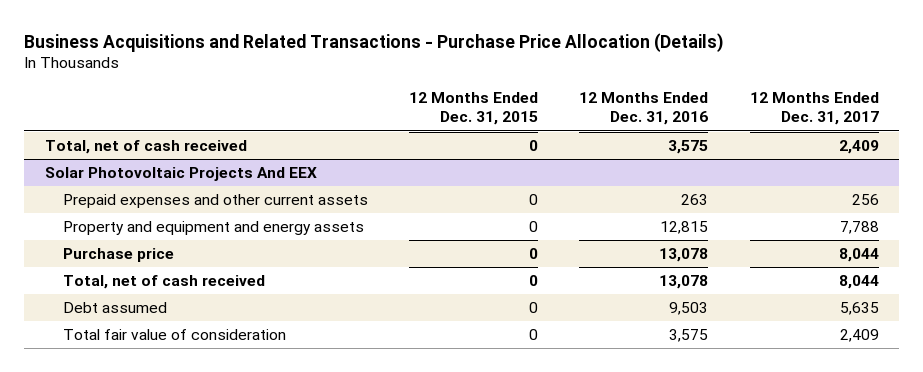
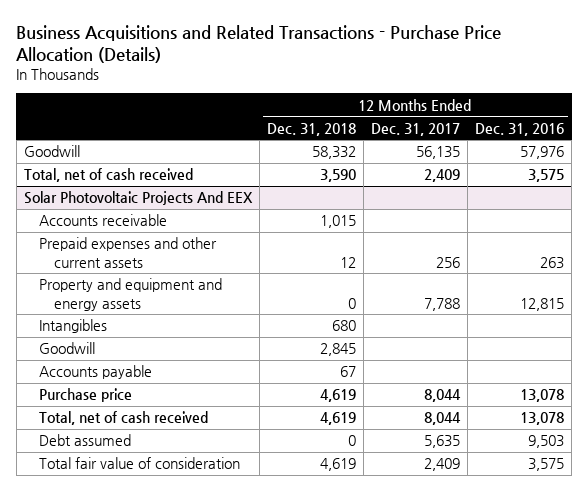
[408,91,538,126] 12 Months Ended Dec. 31, 2015 -> none
none -> [266,122,356,136] Dec. 31, 2018
none -> [23,145,80,158] Goodwill
none -> [38,214,167,227] Accounts receivable
none -> [38,319,107,334] Intangibles
none -> [38,342,95,355] Goodwill
none -> [38,365,152,380] Accounts payable

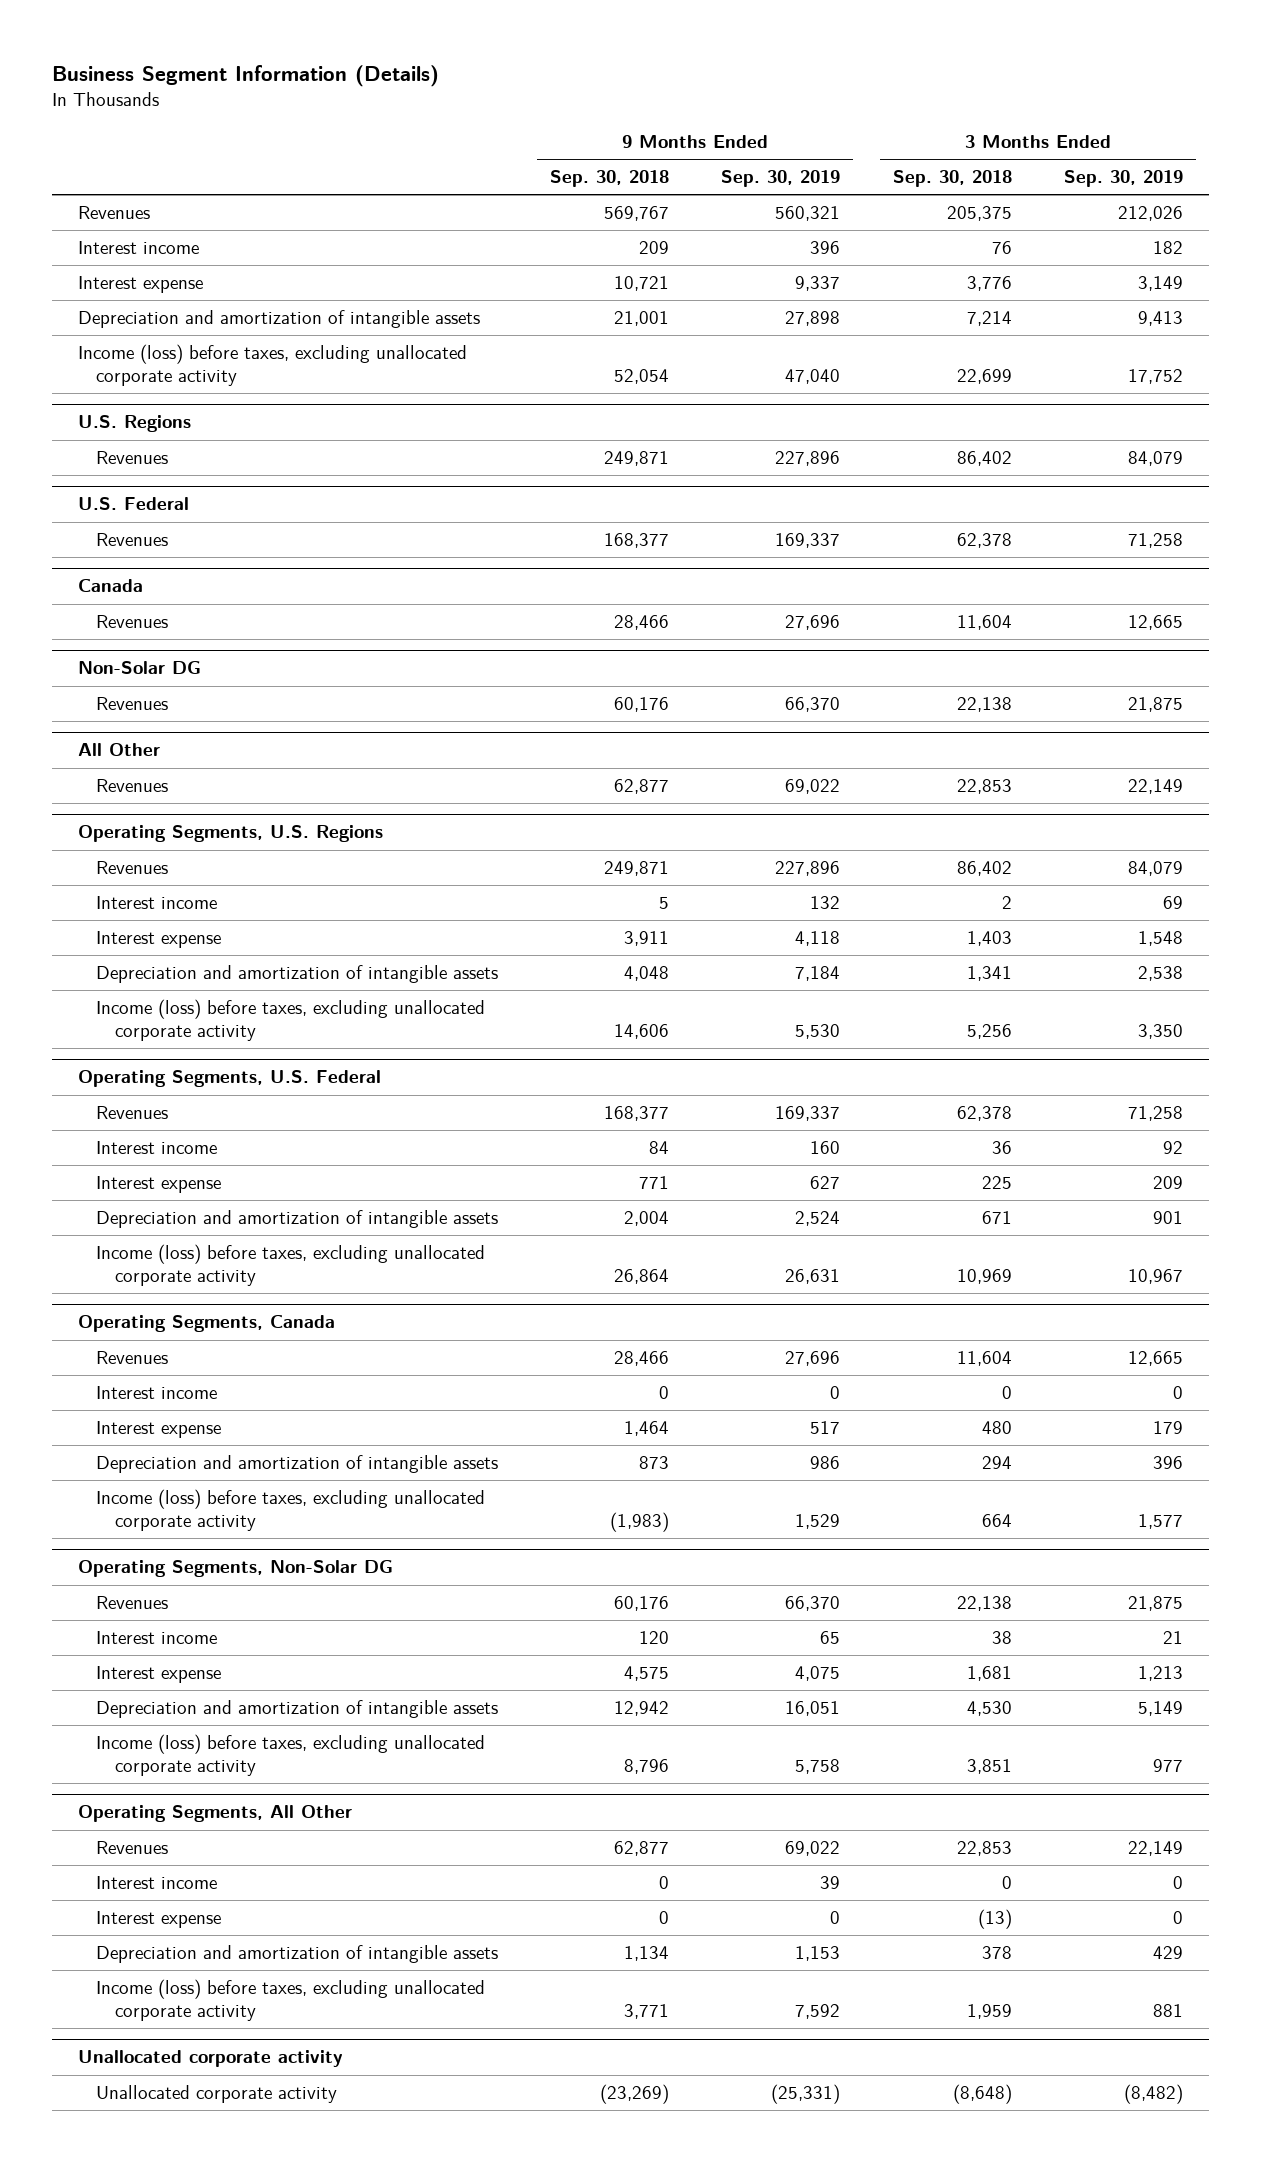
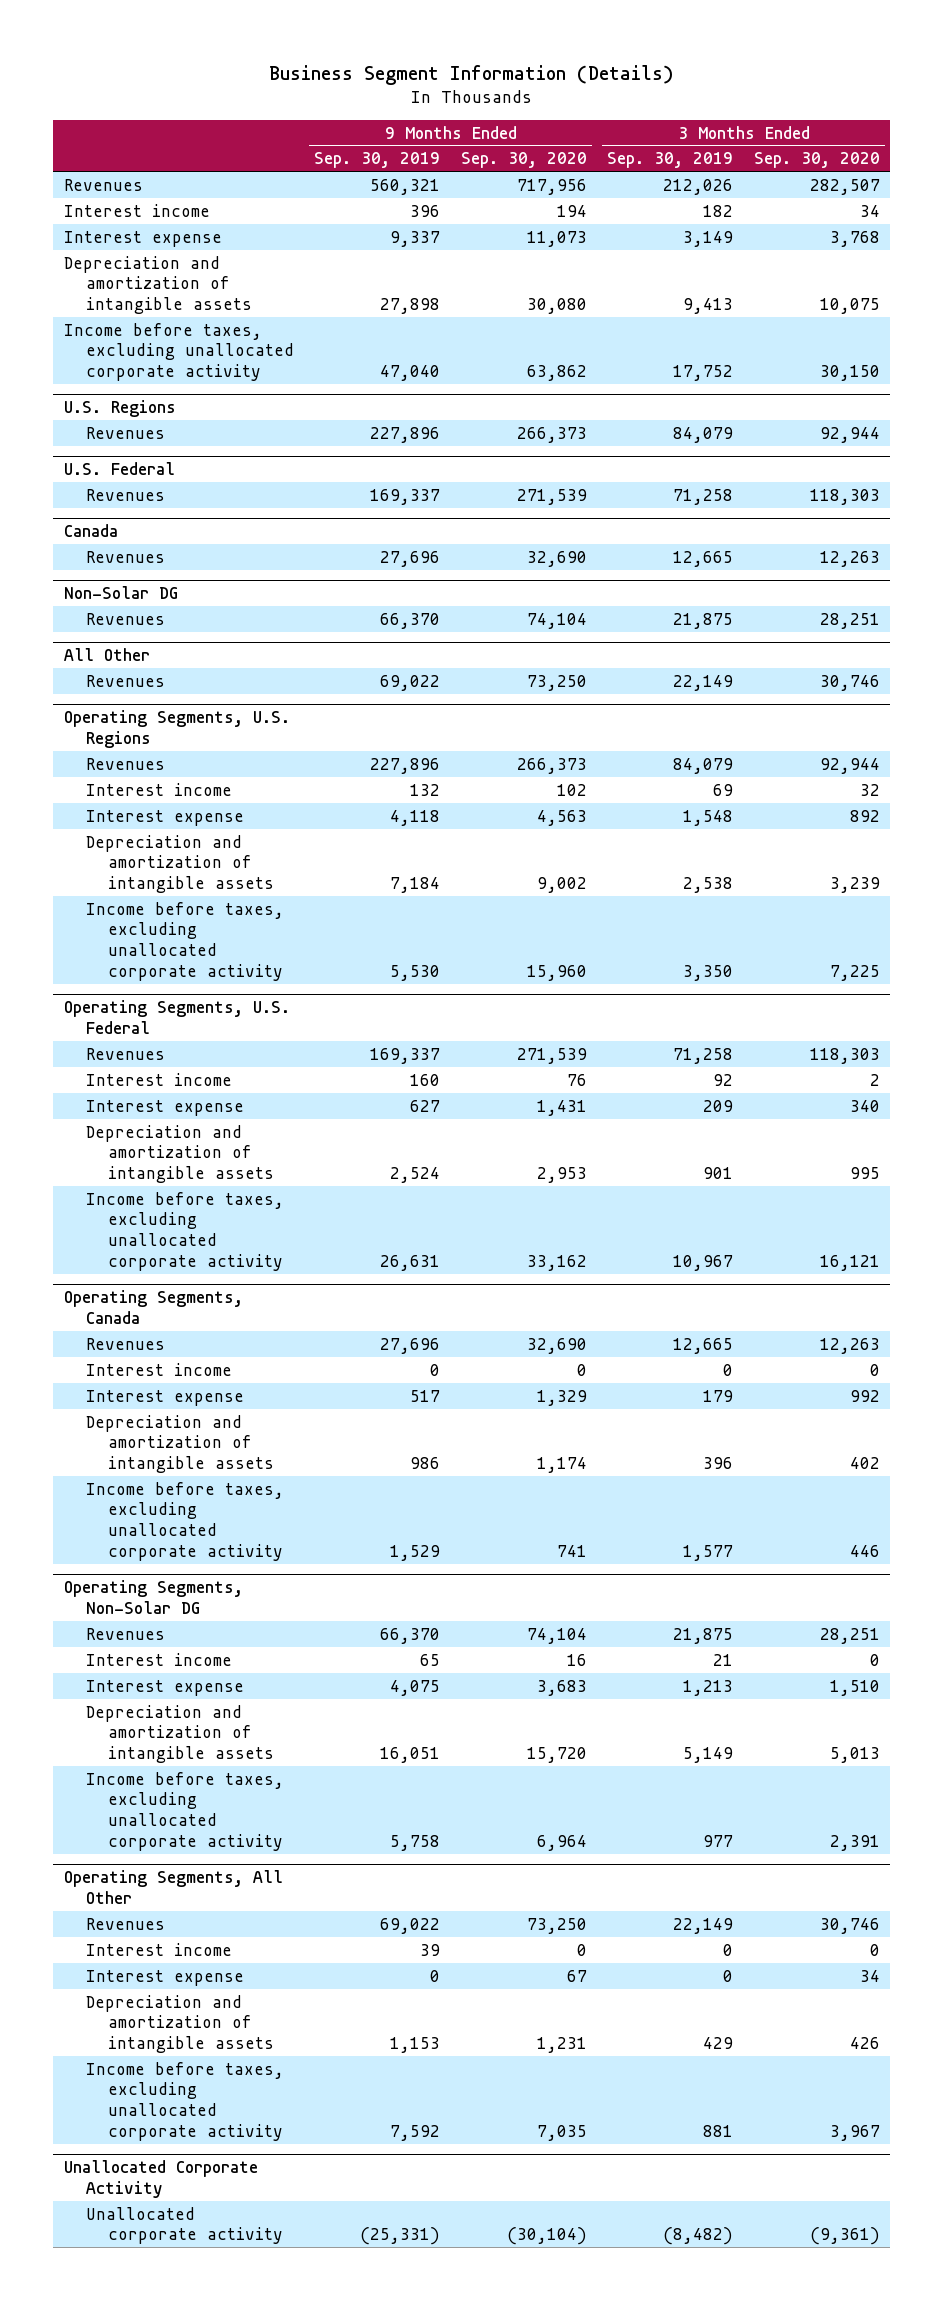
[550,170,670,188] Sep. 30, 2018 -> none
[892,170,1012,188] Sep. 30, 2018 -> none
none -> [460,152,587,169] Sep. 30, 2020
none -> [753,152,880,169] Sep. 30, 2020
[78,344,468,386] Income (loss) before taxes, excluding unallocated corporate activity -> [63,322,294,382] Income before taxes, excluding unallocated corporate activity
[96,999,486,1041] Income (loss) before taxes, excluding unallocated corporate activity -> [85,901,284,982] Income before taxes, excluding unallocated corporate activity
[96,1244,486,1286] Income (loss) before taxes, excluding unallocated corporate activity -> [85,1191,284,1272] Income before taxes, excluding unallocated corporate activity
[96,1489,486,1531] Income (loss) before taxes, excluding unallocated corporate activity -> [85,1481,284,1562] Income before taxes, excluding unallocated corporate activity
[96,1734,486,1776] Income (loss) before taxes, excluding unallocated corporate activity -> [85,1771,284,1852] Income before taxes, excluding unallocated corporate activity
[96,1979,486,2021] Income (loss) before taxes, excluding unallocated corporate activity -> [85,2061,284,2142] Income before taxes, excluding unallocated corporate activity
[78,2050,344,2068] Unallocated corporate activity -> [63,2160,258,2198] Unallocated Corporate Activity

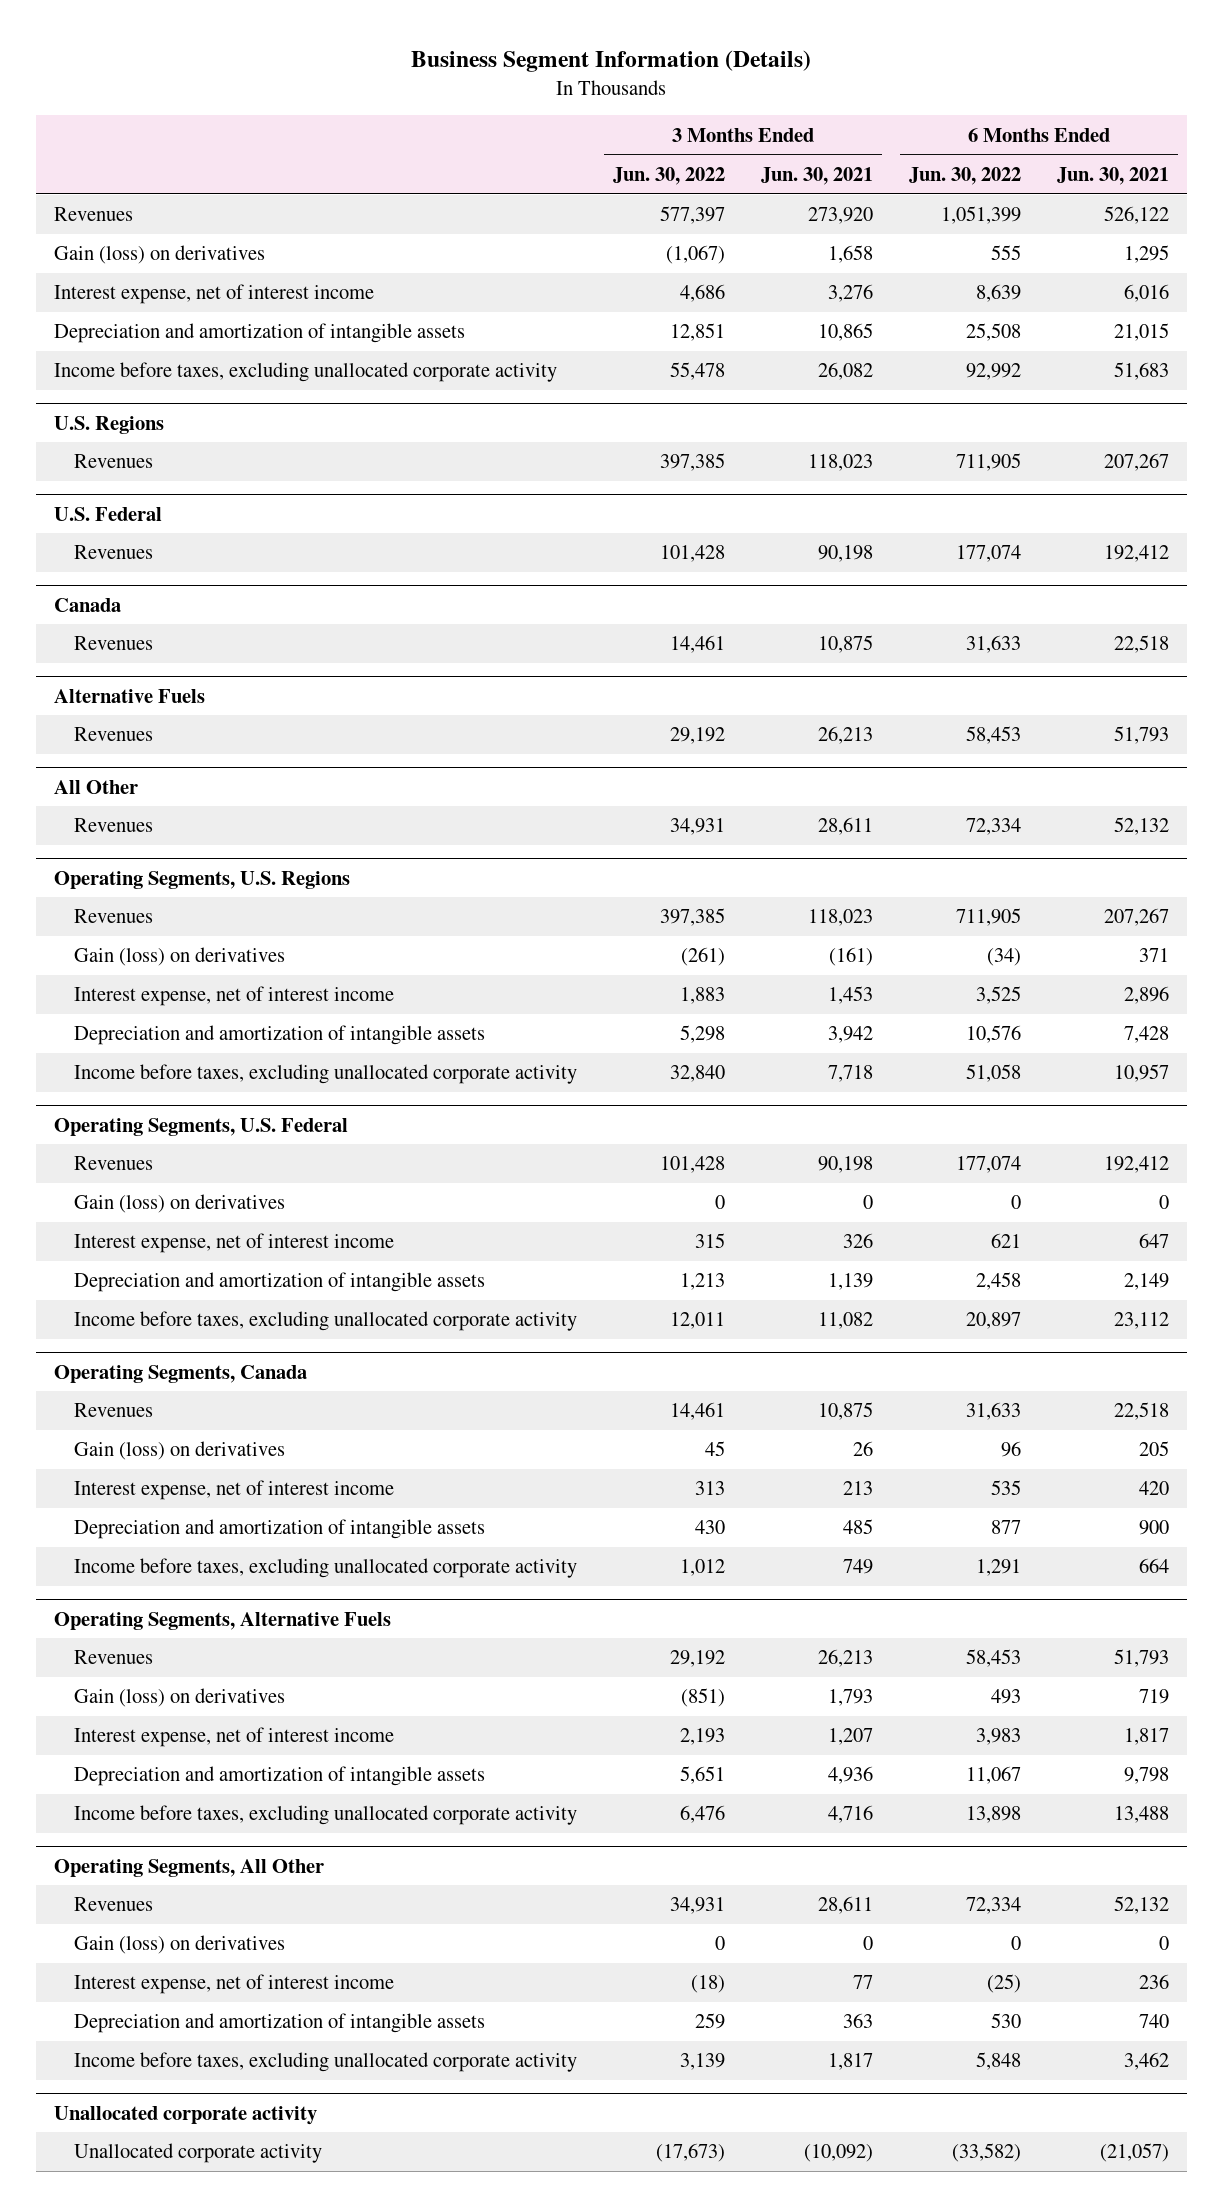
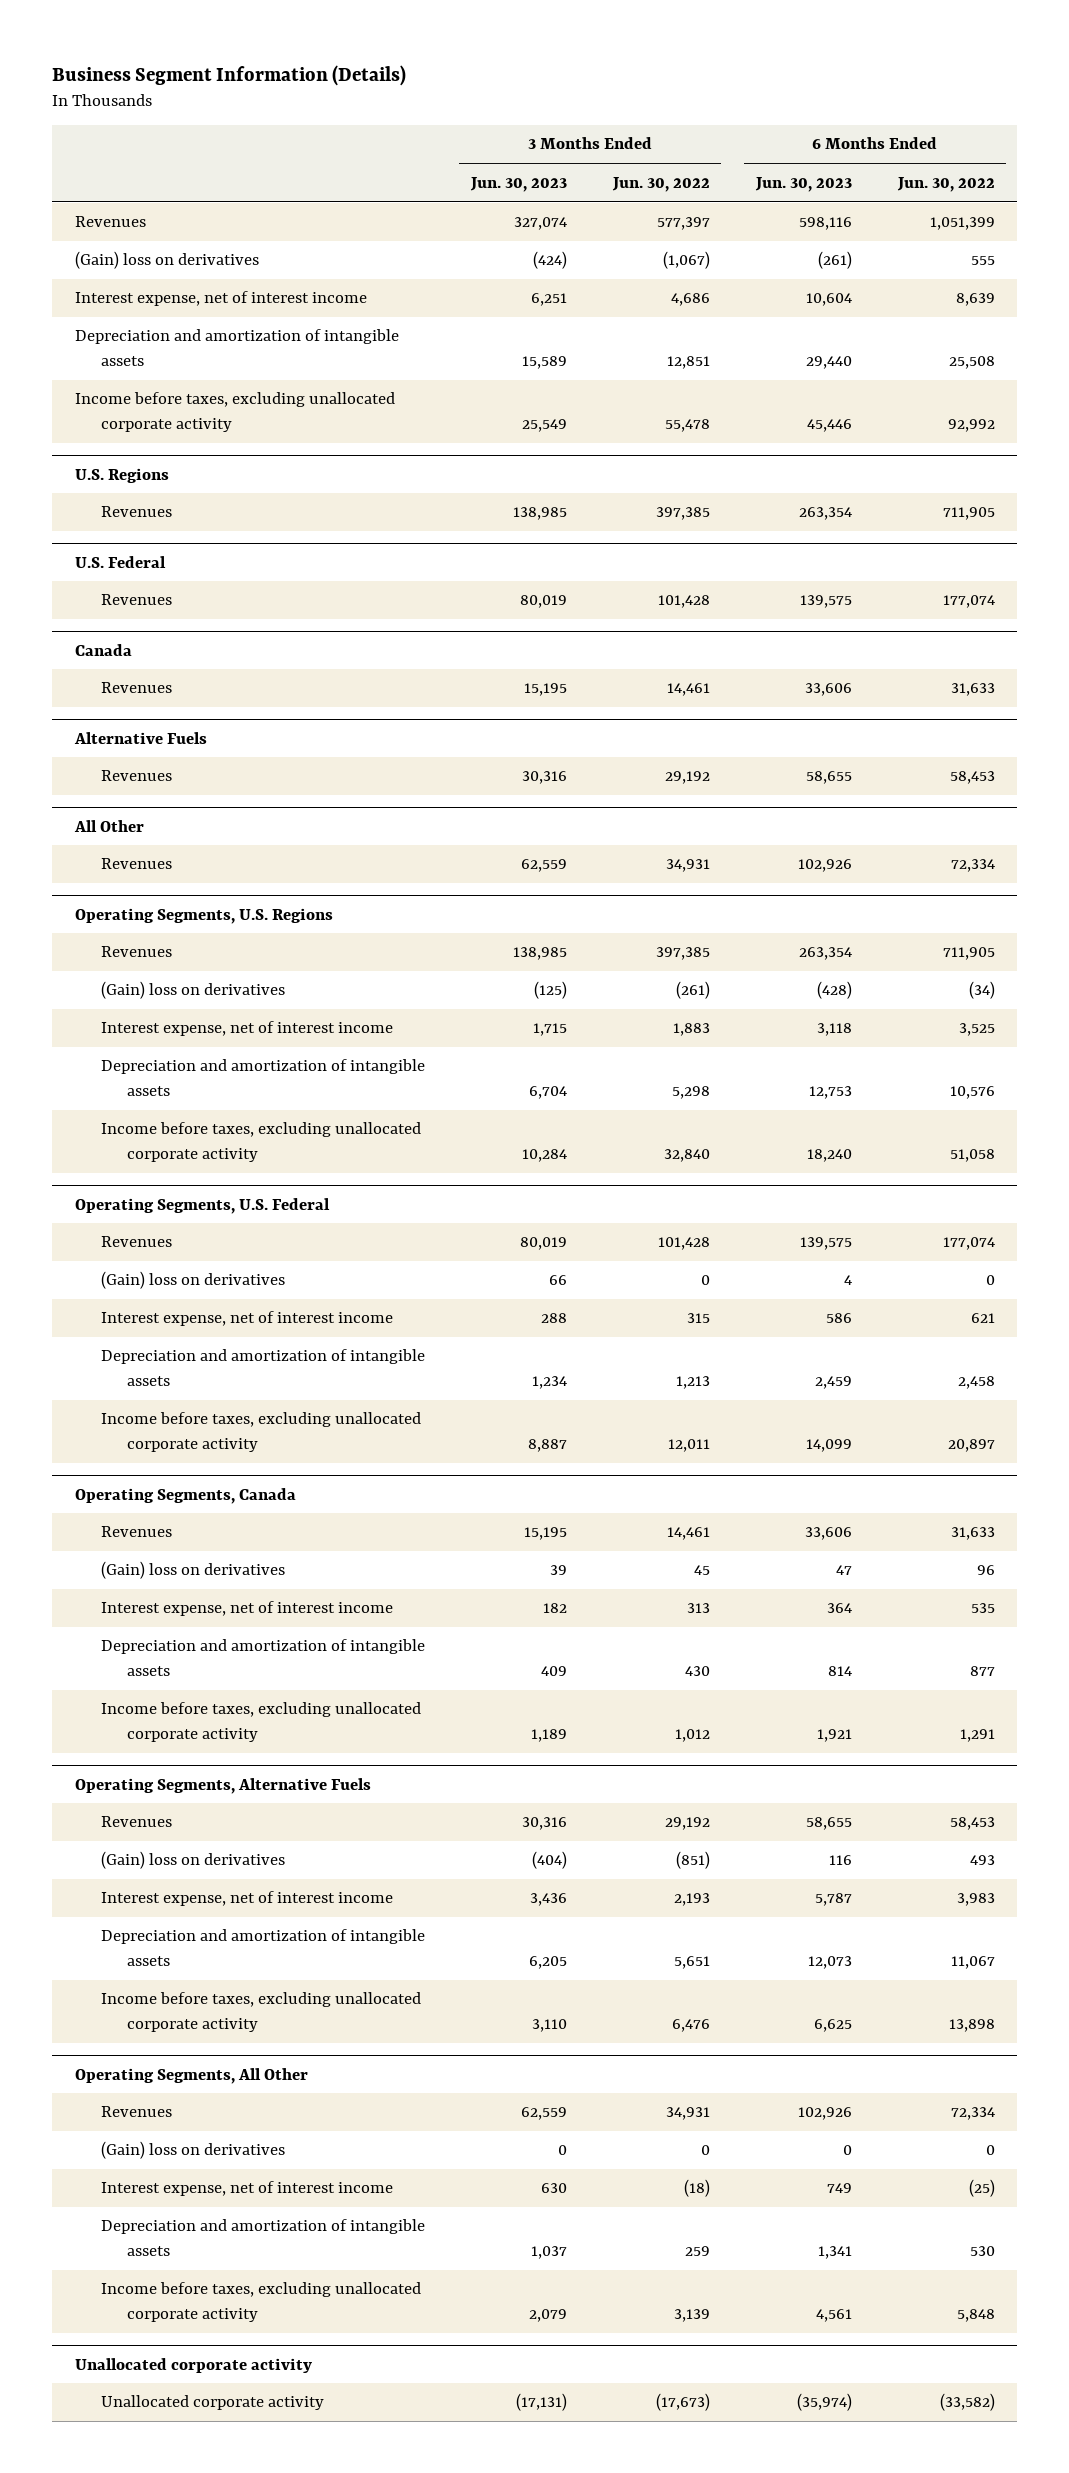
[760,166,873,185] Jun. 30, 2021 -> none
[1056,166,1169,185] Jun. 30, 2021 -> none
none -> [469,176,567,192] Jun. 30, 2023
none -> [754,176,852,192] Jun. 30, 2023
[53,245,265,265] Gain (loss) on derivatives -> [74,251,259,270] (Gain) loss on derivatives
[74,947,286,967] Gain (loss) on derivatives -> [100,981,285,1000] (Gain) loss on derivatives
[74,1194,286,1214] Gain (loss) on derivatives -> [100,1271,285,1290] (Gain) loss on derivatives
[74,1441,286,1461] Gain (loss) on derivatives -> [100,1561,285,1580] (Gain) loss on derivatives
[74,1688,286,1708] Gain (loss) on derivatives -> [100,1851,285,1870] (Gain) loss on derivatives
[74,1935,286,1955] Gain (loss) on derivatives -> [100,2141,285,2160] (Gain) loss on derivatives

